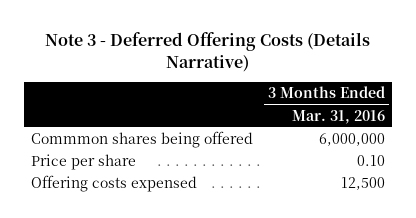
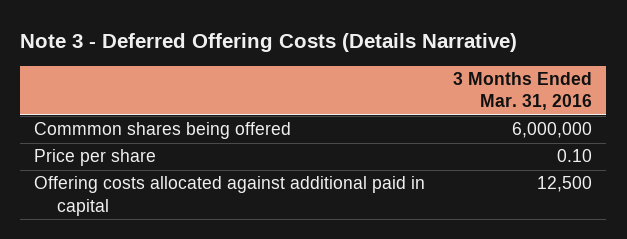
[31,175,198,193] Offering costs expensed -> [34,176,426,216] Offering costs allocated against additional paid in capital

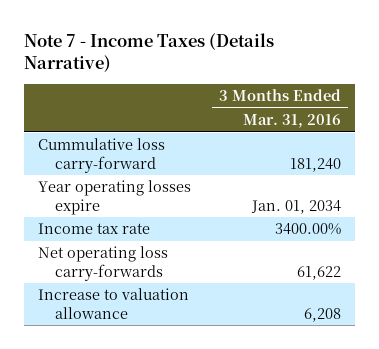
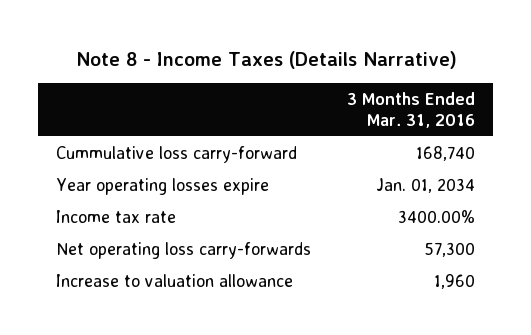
[24,32,275,73] Note 7 - Income Taxes (Details Narrative) -> [75,50,457,69] Note 8 - Income Taxes (Details Narrative)
[290,157,342,172] 181,240 -> [416,145,476,161] 168,740
[297,265,342,280] 61,622 -> [424,241,476,257] 57,300
[304,307,342,322] 6,208 -> [434,273,476,289] 1,960

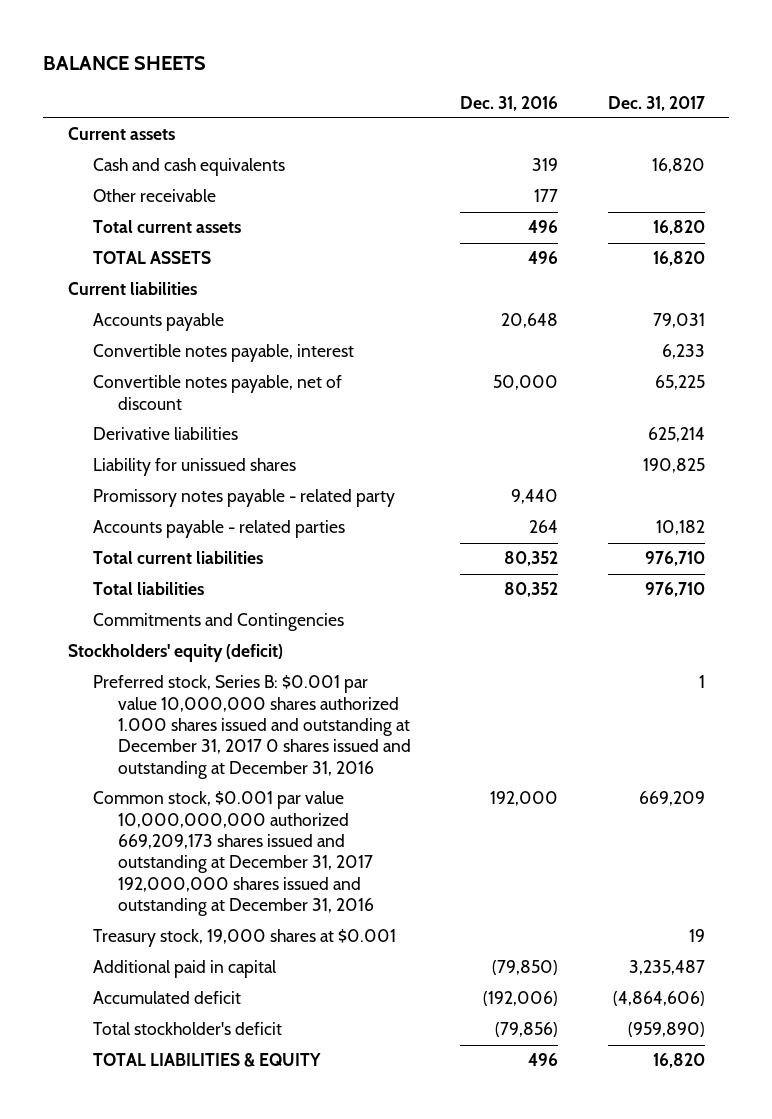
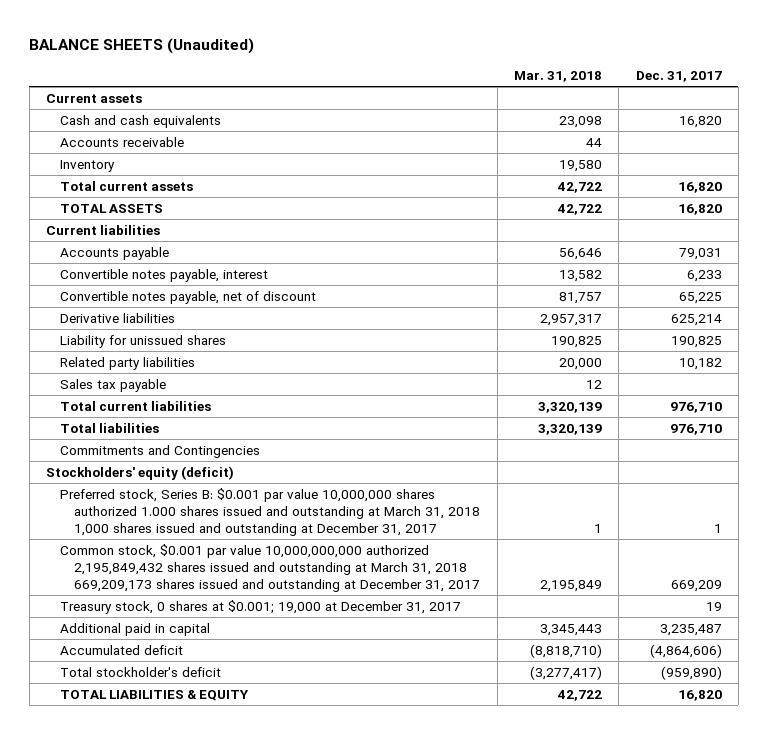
[43,55,207,70] BALANCE SHEETS -> [29,38,255,55] BALANCE SHEETS (Unaudited)
[460,95,559,111] Dec. 31, 2016 -> none
none -> [513,70,602,82] Mar. 31, 2018
[92,189,216,203] Other receivable -> none
none -> [60,137,185,148] Accounts receivable
none -> [60,160,116,173] Inventory
[92,489,395,508] Promissory notes payable - related party -> none
[92,520,345,539] Accounts payable - related parties -> [60,357,196,371] Related party liabilities
none -> [60,379,167,393] Sales tax payable
[92,675,411,779] Preferred stock, Series B: $0.001 par value 10,000,000 shares authorized 1.000 shares issued and outstanding at December 31, 2017 0 shares issued and outstanding at December 31, 2016 -> [60,488,481,536] Preferred stock, Series B: $0.001 par value 10,000,000 shares authorized 1.000 shares issued and outstanding at March 31, 2018 1,000 shares issued and outstanding at December 31, 2017
[92,791,374,917] Common stock, $0.001 par value 10,000,000,000 authorized 669,209,173 shares issued and outstanding at December 31, 2017 192,000,000 shares issued and outstanding at December 31, 2016 -> [60,544,481,592] Common stock, $0.001 par value 10,000,000,000 authorized 2,195,849,432 shares issued and outstanding at March 31, 2018 669,209,173 shares issued and outstanding at December 31, 2017
[92,929,396,948] Treasury stock, 19,000 shares at $0.001 -> [60,600,462,615] Treasury stock, 0 shares at $0.001; 19,000 at December 31, 2017

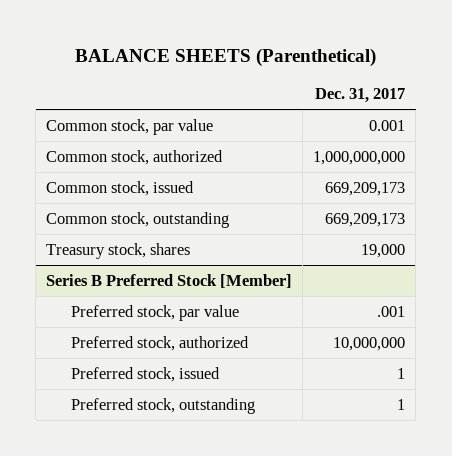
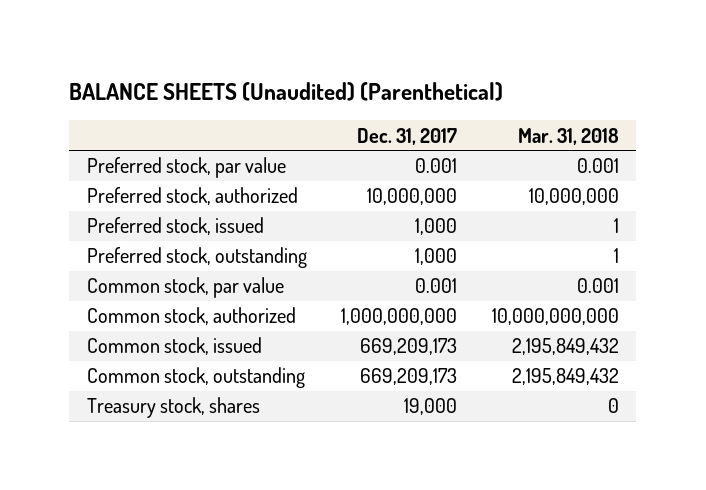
[74,47,376,67] BALANCE SHEETS (Parenthetical) -> [69,82,504,102] BALANCE SHEETS (Unaudited) (Parenthetical)
none -> [518,127,620,145] Mar. 31, 2018
none -> [86,157,286,179] Preferred stock, par value
none -> [86,187,298,206] Preferred stock, authorized
none -> [86,217,264,236] Preferred stock, issued
none -> [86,247,307,269] Preferred stock, outstanding
[46,273,293,288] Series B Preferred Stock [Member] -> none
[70,304,239,321] Preferred stock, par value -> none
[70,335,249,351] Preferred stock, authorized -> none
[70,366,220,382] Preferred stock, issued -> none
[70,397,255,414] Preferred stock, outstanding -> none

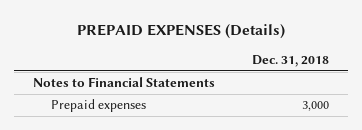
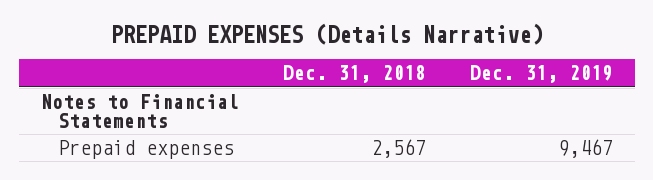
[76,24,285,40] PREPAID EXPENSES (Details) -> [110,23,543,46] PREPAID EXPENSES (Details Narrative)
none -> [469,65,613,84] Dec. 31, 2019
[301,101,329,112] 3,000 -> [370,138,426,158] 2,567

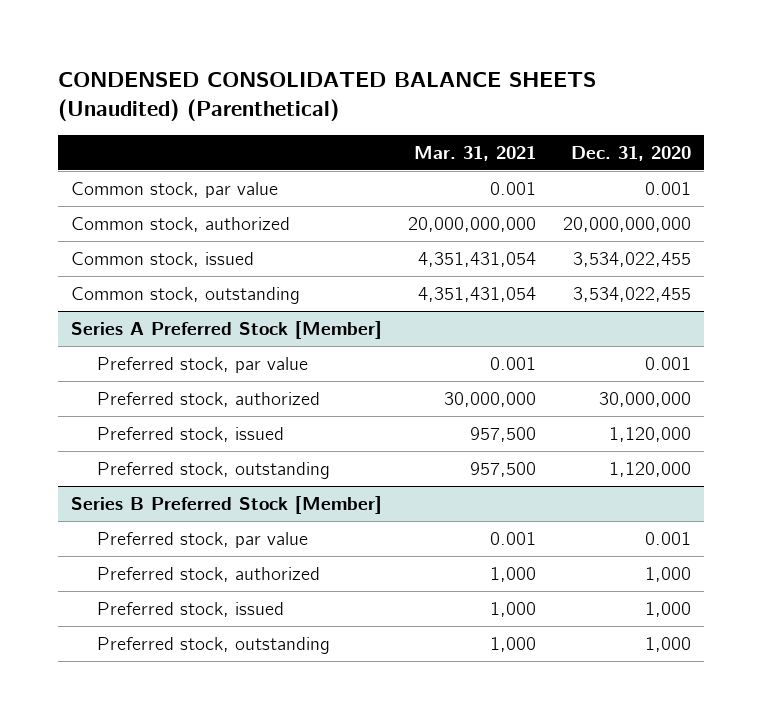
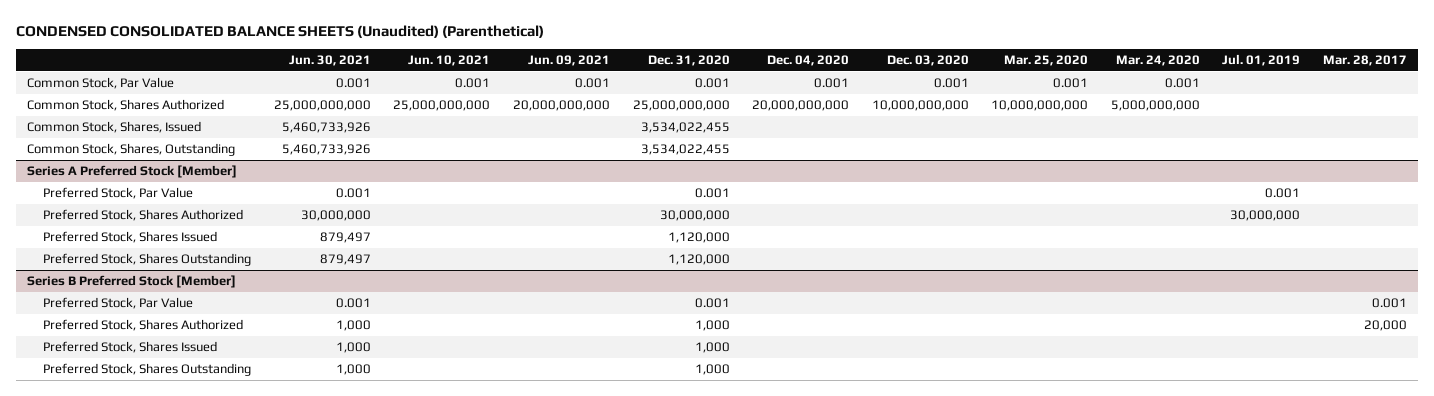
[414,145,537,161] Mar. 31, 2021 -> none
none -> [288,55,371,67] Jun. 30, 2021
none -> [408,55,491,67] Jun. 10, 2021
none -> [527,55,610,67] Jun. 09, 2021
none -> [767,55,850,67] Dec. 04, 2020
none -> [886,55,969,67] Dec. 03, 2020
none -> [1004,55,1089,67] Mar. 25, 2020
none -> [1115,55,1200,67] Mar. 24, 2020
none -> [1222,54,1301,67] Jul. 01, 2019
none -> [1322,55,1407,67] Mar. 28, 2017
[70,181,278,198] Common stock, par value -> [27,77,175,90] Common Stock, Par Value
[70,216,290,232] Common stock, authorized -> [27,99,225,112] Common Stock, Shares Authorized
[562,216,691,232] 20,000,000,000 -> [632,100,730,112] 25,000,000,000
[70,251,254,267] Common stock, issued -> [27,121,202,134] Common Stock, Shares, Issued
[70,286,300,304] Common stock, outstanding -> [27,143,236,157] Common Stock, Shares, Outstanding
[97,356,309,373] Preferred stock, par value -> [43,187,194,200] Preferred Stock, Par Value
[97,391,321,407] Preferred stock, authorized -> [43,209,244,222] Preferred Stock, Shares Authorized
[97,426,285,442] Preferred stock, issued -> [43,231,218,244] Preferred Stock, Shares Issued
[97,461,331,479] Preferred stock, outstanding -> [43,253,252,267] Preferred Stock, Shares Outstanding
[97,531,309,548] Preferred stock, par value -> [43,297,194,310] Preferred Stock, Par Value
[97,566,321,582] Preferred stock, authorized -> [43,319,244,332] Preferred Stock, Shares Authorized
[97,601,285,617] Preferred stock, issued -> [43,341,218,354] Preferred Stock, Shares Issued
[97,636,331,654] Preferred stock, outstanding -> [43,363,252,377] Preferred Stock, Shares Outstanding

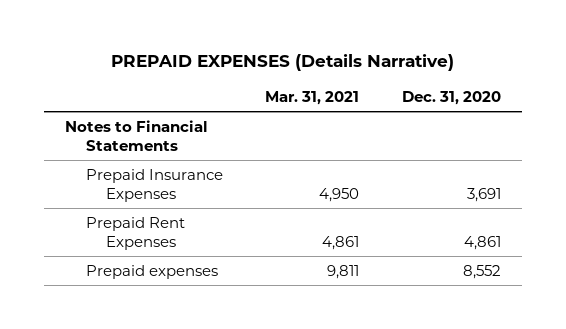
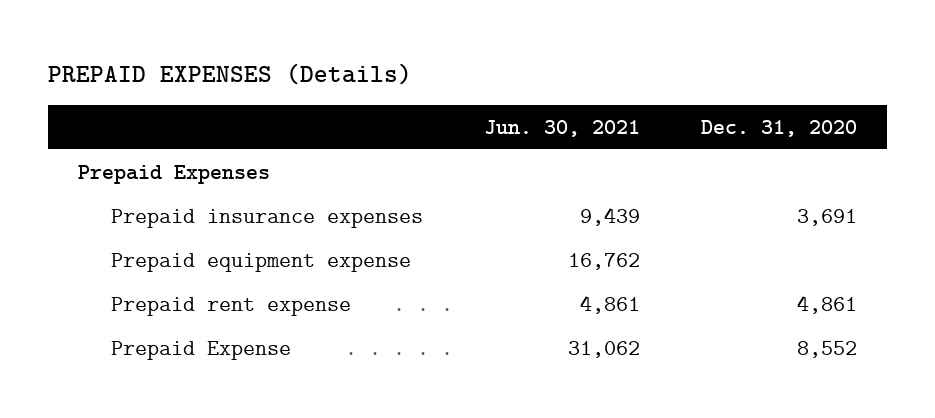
[111,54,455,72] PREPAID EXPENSES (Details Narrative) -> [47,63,412,86] PREPAID EXPENSES (Details)
[265,90,360,105] Mar. 31, 2021 -> none
none -> [483,119,640,137] Jun. 30, 2021
[65,119,209,151] Notes to Financial Statements -> none
none -> [78,164,271,184] Prepaid Expenses
[85,168,223,202] Prepaid Insurance Expenses -> [110,208,423,228] Prepaid insurance expenses
none -> [110,252,411,272] Prepaid equipment expense
[85,216,185,250] Prepaid Rent Expenses -> [110,296,351,316] Prepaid rent expense
[85,264,218,279] Prepaid expenses -> [110,340,291,360] Prepaid Expense

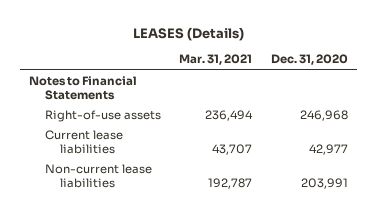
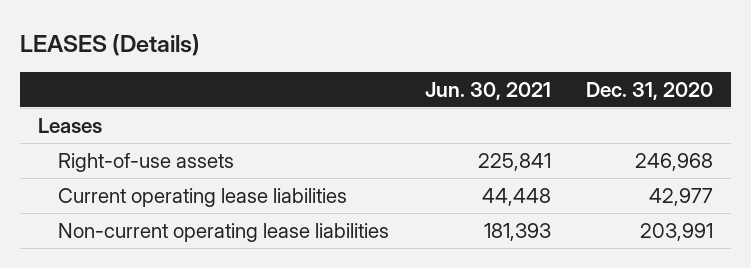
[179,54,253,66] Mar. 31, 2021 -> none
none -> [424,81,551,100] Jun. 30, 2021
[29,76,138,101] Notes to Financial Statements -> none
none -> [37,117,102,133] Leases
[44,130,123,155] Current lease liabilities -> [58,187,348,207] Current operating lease liabilities
[44,164,152,189] Non-current lease liabilities -> [58,222,390,242] Non-current operating lease liabilities

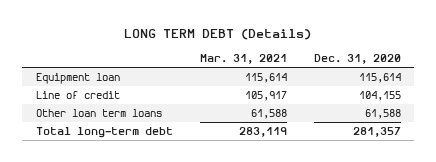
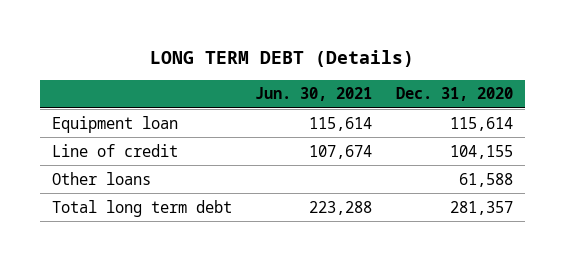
[199,54,287,65] Mar. 31, 2021 -> none
none -> [255,87,373,102] Jun. 30, 2021
[35,109,162,118] Other loan term loans -> [51,171,151,185] Other loans
[35,127,173,139] Total long-term debt -> [51,199,232,217] Total long term debt

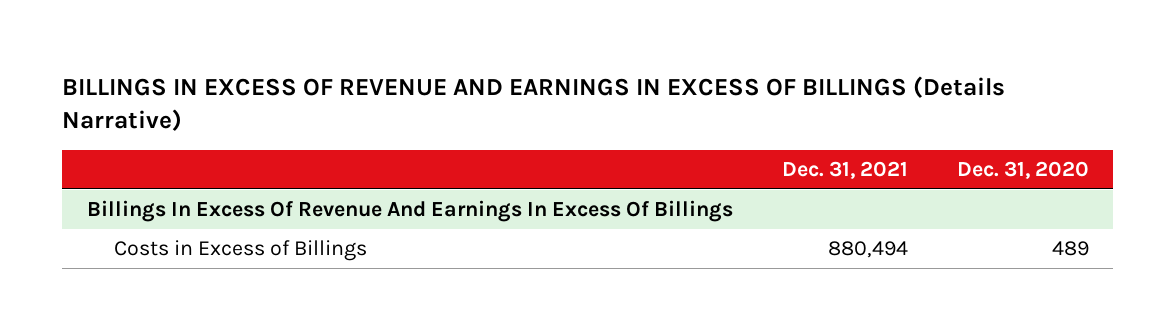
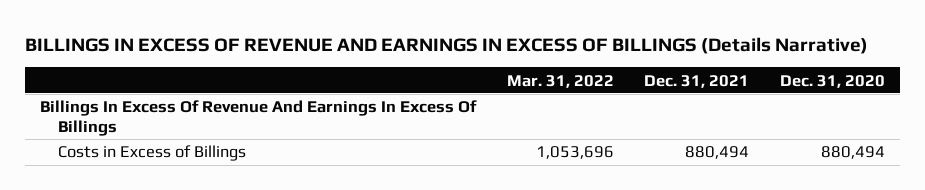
none -> [506,74,614,88] Mar. 31, 2022
[1051,241,1089,257] 489 -> [820,146,885,160] 880,494

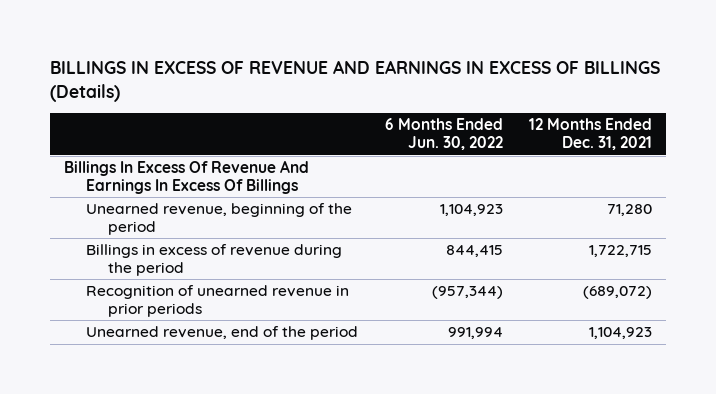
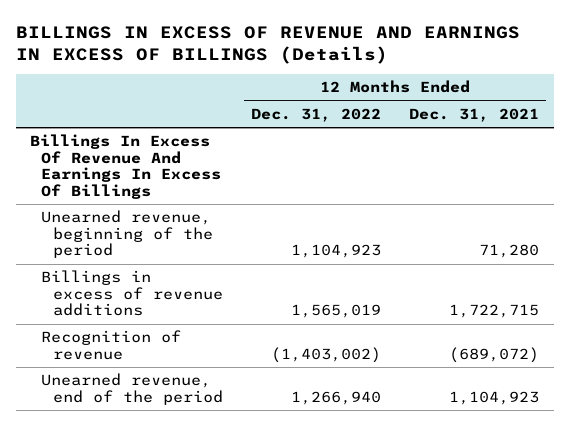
[384,118,503,151] 6 Months Ended Jun. 30, 2022 -> none
none -> [251,107,382,122] Dec. 31, 2022
[85,244,342,277] Billings in excess of revenue during the period -> [41,270,223,317] Billings in excess of revenue additions
[85,285,349,318] Recognition of unearned revenue in prior periods -> [41,330,182,360] Recognition of revenue

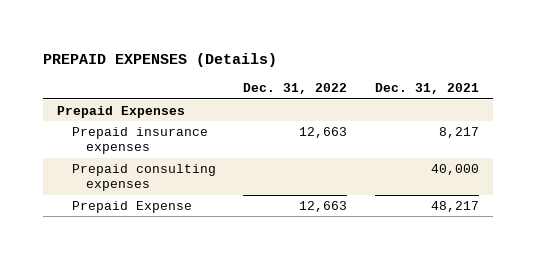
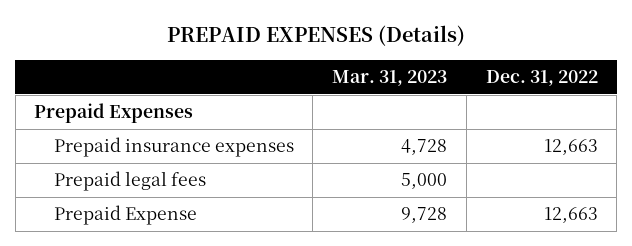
[375,83,480,95] Dec. 31, 2021 -> none
none -> [332,70,448,87] Mar. 31, 2023
[71,164,216,192] Prepaid consulting expenses -> [53,171,206,192] Prepaid legal fees

